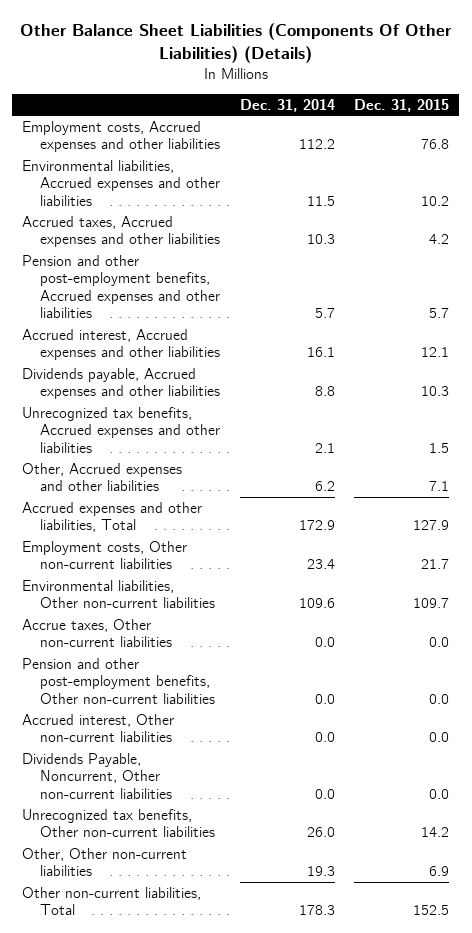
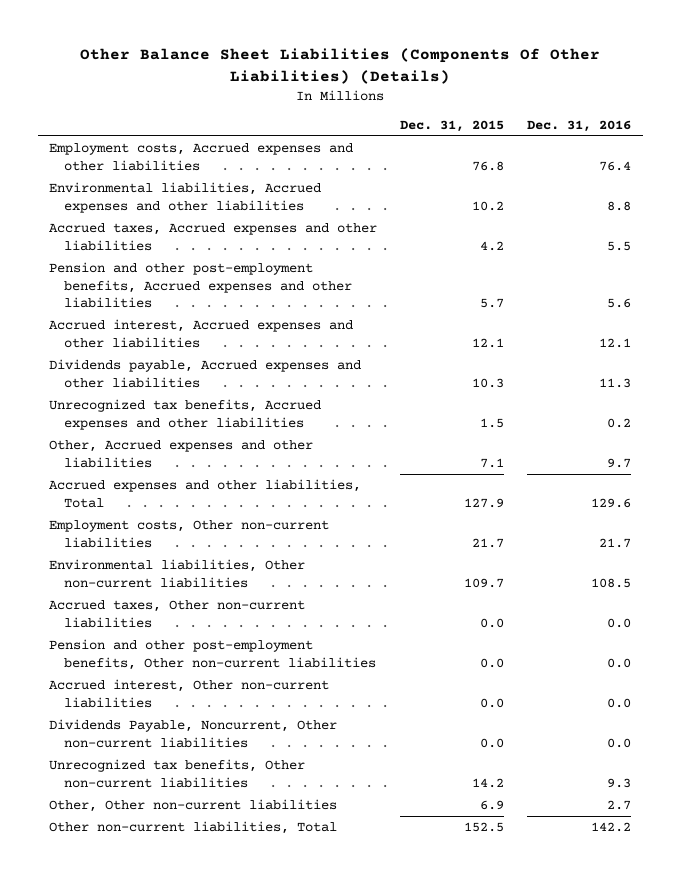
[239,98,335,112] Dec. 31, 2014 -> none
none -> [527,119,632,132] Dec. 31, 2016
[22,618,173,648] Accrue taxes, Other non-current liabilities -> [49,600,306,628] Accrued taxes, Other non-current liabilities

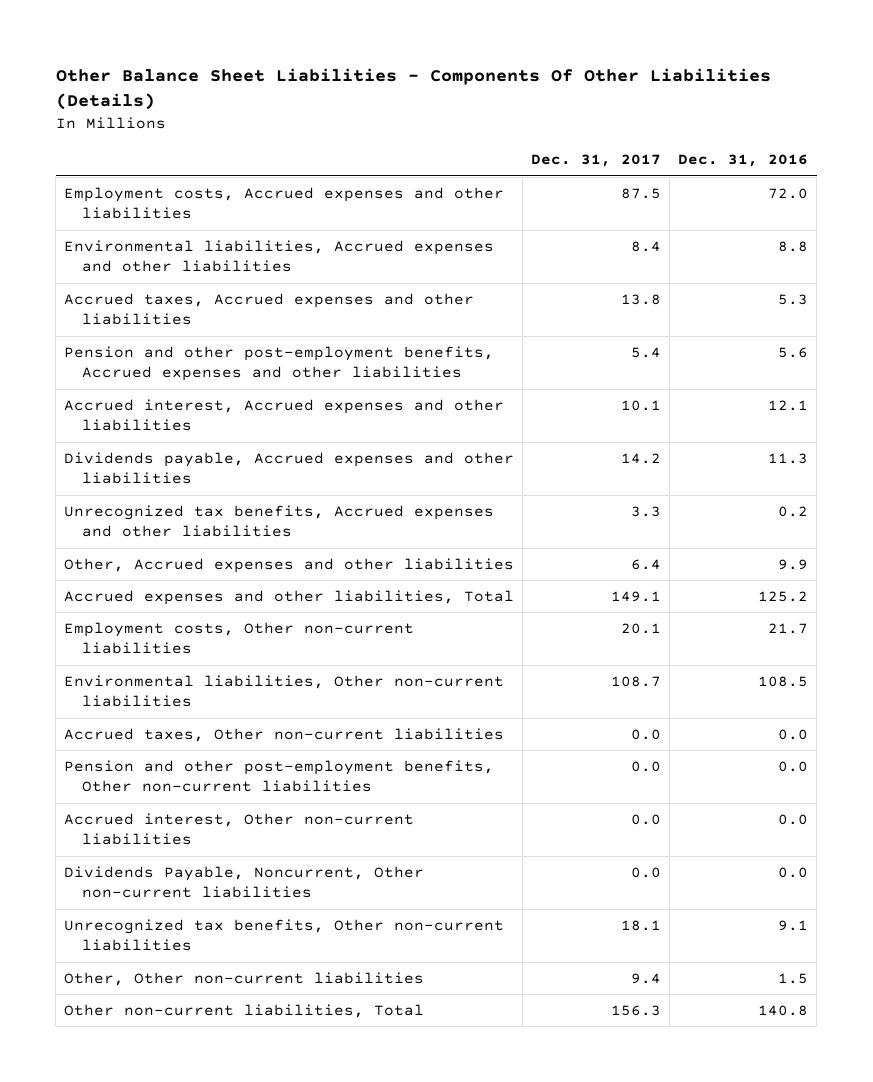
[80,48,601,84] Other Balance Sheet Liabilities (Components Of Other Liabilities) (Details) -> [55,67,771,110] Other Balance Sheet Liabilities - Components Of Other Liabilities (Details)
[400,119,505,132] Dec. 31, 2015 -> none
none -> [531,154,662,168] Dec. 31, 2017
[599,160,632,171] 76.4 -> [768,187,809,199] 72.0
[607,240,632,251] 5.5 -> [778,293,809,305] 5.3
[607,457,632,468] 9.7 -> [778,558,809,570] 9.9
[591,497,632,508] 129.6 -> [758,590,809,602] 125.2
[607,777,632,788] 9.3 -> [778,919,809,931] 9.1
[607,800,632,811] 2.7 -> [778,972,809,984] 1.5
[591,822,632,833] 142.2 -> [758,1004,809,1016] 140.8

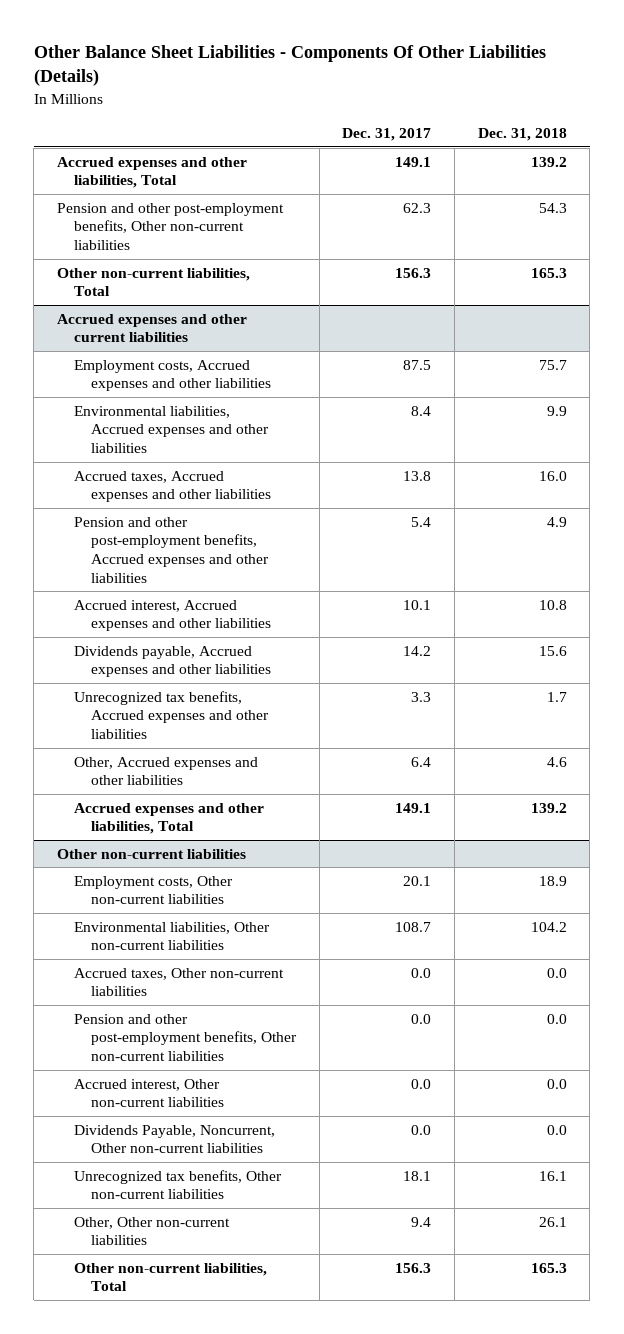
[678,154,809,168] Dec. 31, 2016 -> none
none -> [477,127,567,141] Dec. 31, 2018
none -> [57,156,248,189] Accrued expenses and other liabilities, Total
none -> [57,202,285,251] Pension and other post-employment benefits, Other non-current liabilities
none -> [57,267,251,297] Other non-current liabilities, Total
none -> [57,313,248,343] Accrued expenses and other current liabilities
none -> [57,848,247,859] Other non-current liabilities

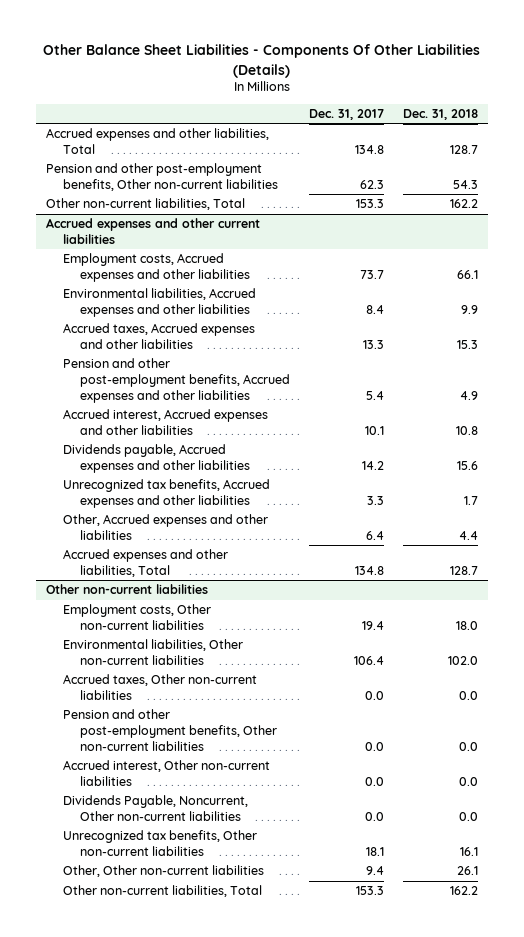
[395,156,432,167] 149.1 -> [355,144,385,154] 134.8
[530,156,567,167] 139.2 -> [450,144,479,154] 128.7
[395,267,432,278] 156.3 -> [356,199,385,209] 153.3
[530,267,567,278] 165.3 -> [450,199,479,209] 162.2
[403,359,432,370] 87.5 -> [360,269,385,279] 73.7
[538,359,567,370] 75.7 -> [457,269,479,279] 66.1
[403,470,432,481] 13.8 -> [363,339,385,349] 13.3
[538,470,567,481] 16.0 -> [457,339,479,349] 15.3
[546,756,567,767] 4.6 -> [459,530,479,540] 4.4
[395,802,432,813] 149.1 -> [355,565,385,575] 134.8
[530,802,567,813] 139.2 -> [450,565,479,575] 128.7
[403,875,432,886] 20.1 -> [362,620,385,630] 19.4
[538,875,567,886] 18.9 -> [456,620,479,630] 18.0
[395,921,432,932] 108.7 -> [354,655,385,665] 106.4
[530,921,567,932] 104.2 -> [448,655,479,665] 102.0
[395,1262,432,1273] 156.3 -> [356,886,385,896] 153.3
[530,1262,567,1273] 165.3 -> [450,886,479,896] 162.2

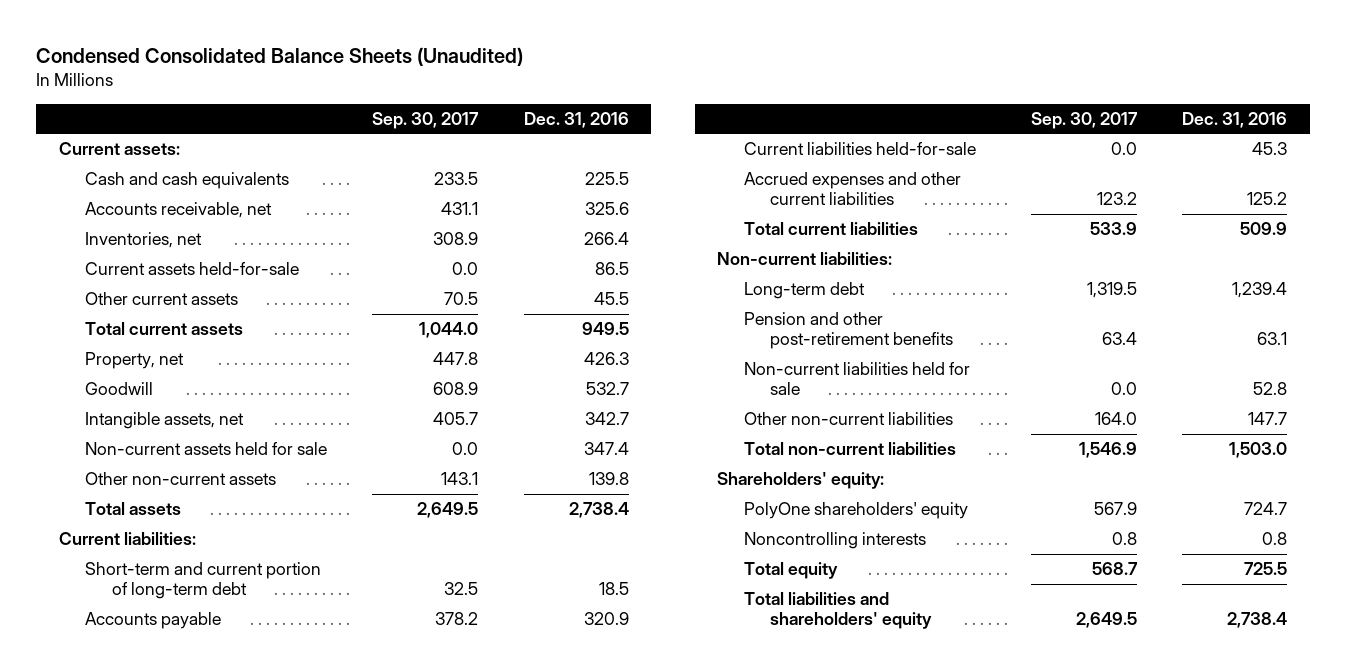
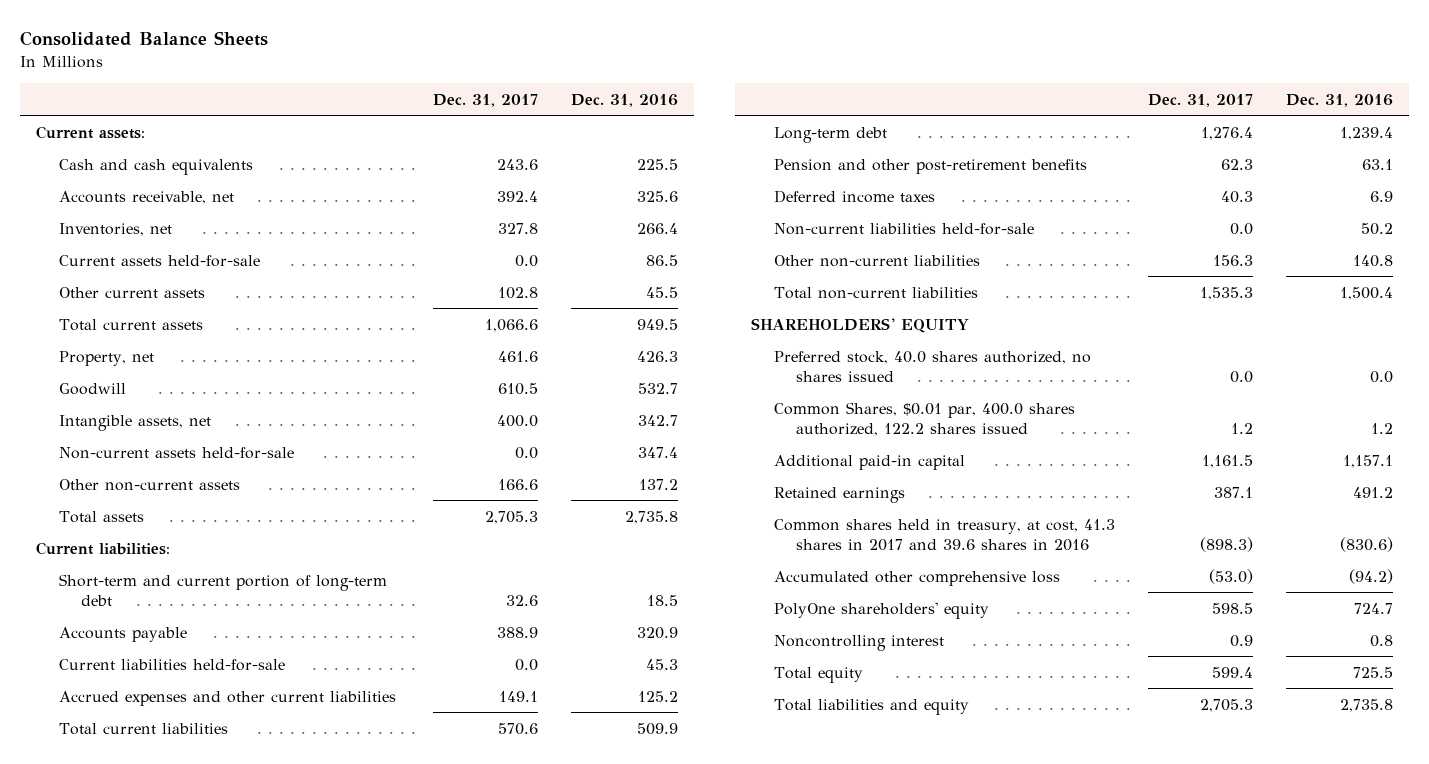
[36,46,524,66] Condensed Consolidated Balance Sheets (Unaudited) -> [19,30,268,46] Consolidated Balance Sheets
[372,111,480,129] Sep. 30, 2017 -> none
none -> [432,93,538,107] Dec. 31, 2017
[85,442,328,456] Non-current assets held for sale -> [58,446,294,459] Non-current assets held-for-sale
[588,472,629,486] 139.8 -> [638,478,678,490] 137.2
[568,502,629,519] 2,738.4 -> [624,510,678,524] 2,735.8
[717,252,893,266] Non-current liabilities: -> none
none -> [773,189,935,203] Deferred income taxes
[743,362,970,396] Non-current liabilities held for sale -> [773,222,1034,235] Non-current liabilities held-for-sale
[1253,382,1288,396] 52.8 -> [1360,222,1393,235] 50.2
[1248,412,1288,426] 147.7 -> [1352,254,1393,267] 140.8
[1229,442,1288,459] 1,503.0 -> [1339,286,1393,300] 1,500.4
[717,472,885,490] Shareholders' equity: -> [751,317,970,333] SHAREHOLDERS' EQUITY
none -> [773,350,1091,382] Preferred stock, 40.0 shares authorized, no shares issued
none -> [773,401,1075,436] Common Shares, $0.01 par, 400.0 shares authorized, 122.2 shares issued
none -> [773,454,965,470] Additional paid-in capital
none -> [773,486,905,503] Retained earnings
none -> [773,518,1115,551] Common shares held in treasury, at cost, 41.3 shares in 2017 and 39.6 shares in 2016
none -> [773,570,1060,586] Accumulated other comprehensive loss
[743,532,926,550] Noncontrolling interests -> [773,634,944,651] Noncontrolling interest
[743,592,933,630] Total liabilities and shareholders' equity -> [773,698,969,715] Total liabilities and equity
[1227,612,1288,629] 2,738.4 -> [1339,698,1393,712] 2,735.8

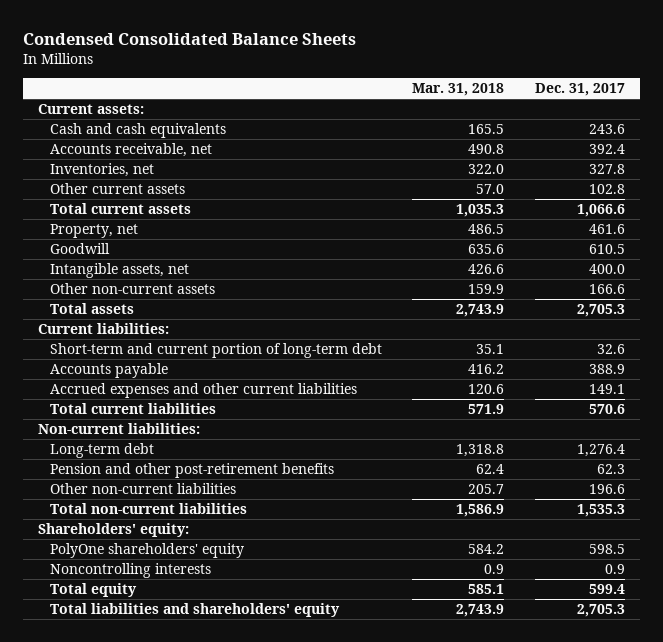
[19,30,268,46] Consolidated Balance Sheets -> [22,32,356,45] Condensed Consolidated Balance Sheets
[570,93,678,107] Dec. 31, 2016 -> none
none -> [412,83,505,97] Mar. 31, 2018
[58,254,260,267] Current assets held-for-sale -> none
[58,446,294,459] Non-current assets held-for-sale -> none
[58,658,285,671] Current liabilities held-for-sale -> none
none -> [37,423,200,435] Non-current liabilities:
[773,189,935,203] Deferred income taxes -> none
[773,222,1034,235] Non-current liabilities held-for-sale -> none
[1212,254,1253,266] 156.3 -> [588,484,625,495] 196.6
[773,350,1091,382] Preferred stock, 40.0 shares authorized, no shares issued -> none
[773,401,1075,436] Common Shares, $0.01 par, 400.0 shares authorized, 122.2 shares issued -> none
[773,454,965,470] Additional paid-in capital -> none
[773,486,905,503] Retained earnings -> none
[773,518,1115,551] Common shares held in treasury, at cost, 41.3 shares in 2017 and 39.6 shares in 2016 -> none
[773,570,1060,586] Accumulated other comprehensive loss -> none
[751,317,970,333] SHAREHOLDERS' EQUITY -> [37,523,189,538] Shareholders' equity:
[773,634,944,651] Noncontrolling interest -> [50,563,212,579] Noncontrolling interests
[773,698,969,715] Total liabilities and equity -> [50,603,341,618] Total liabilities and shareholders' equity

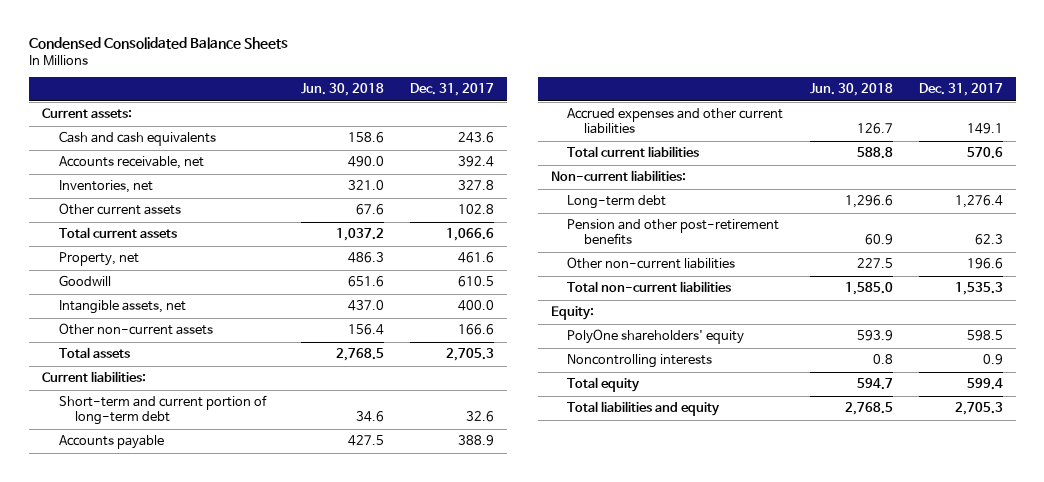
[412,83,505,97] Mar. 31, 2018 -> none
none -> [300,83,384,97] Jun. 30, 2018
[37,523,189,538] Shareholders' equity: -> [550,306,594,321] Equity:
[50,603,341,618] Total liabilities and shareholders' equity -> [567,401,721,417] Total liabilities and equity

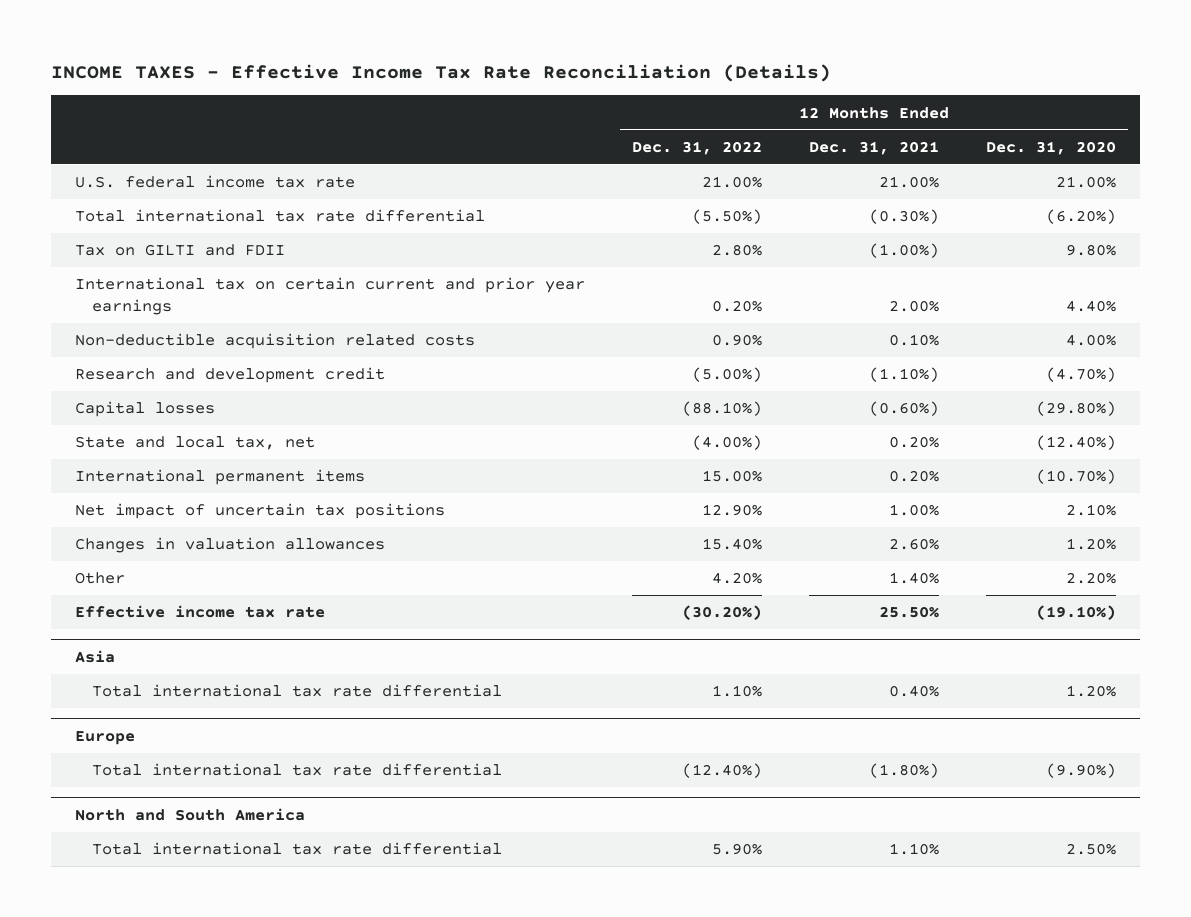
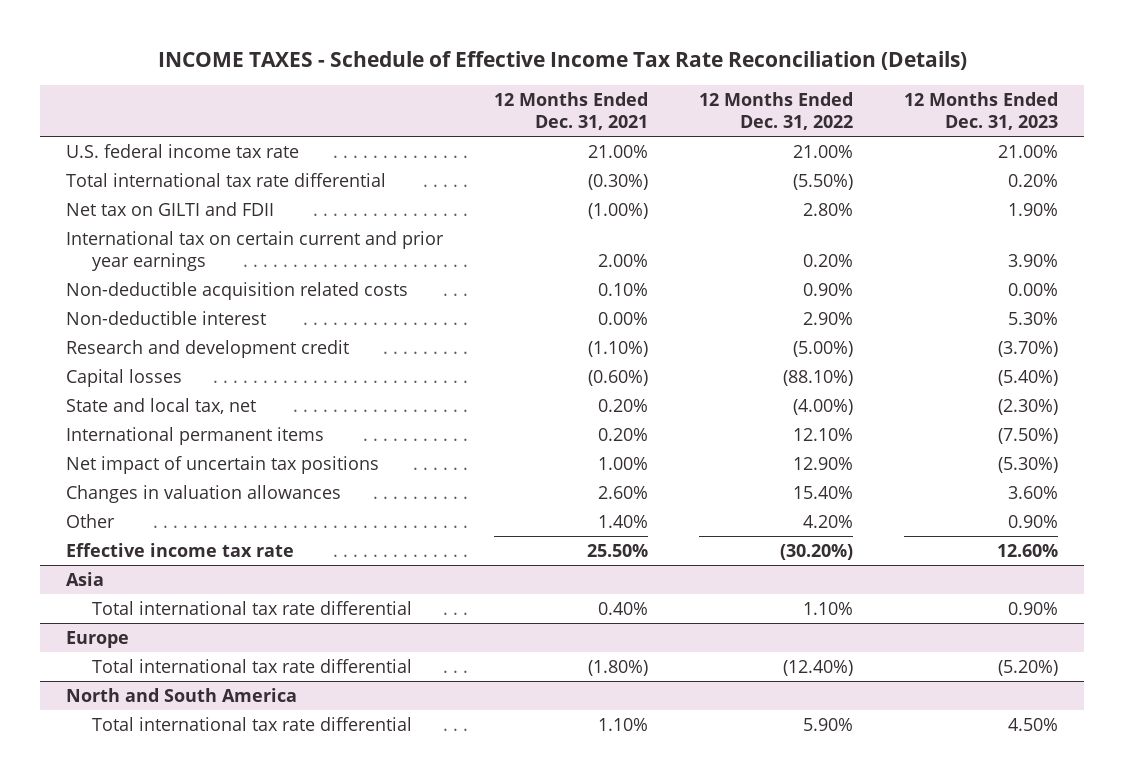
[51,64,832,83] INCOME TAXES - Effective Income Tax Rate Reconciliation (Details) -> [157,51,967,71] INCOME TAXES - Schedule of Effective Income Tax Rate Reconciliation (Details)
[986,140,1117,155] Dec. 31, 2020 -> none
none -> [904,92,1059,130] 12 Months Ended Dec. 31, 2023
[74,244,285,257] Tax on GILTI and FDII -> [65,201,274,216] Net tax on GILTI and FDII
none -> [65,310,266,325] Non-deductible interest
[702,470,763,483] 15.00% -> [792,427,853,441] 12.10%

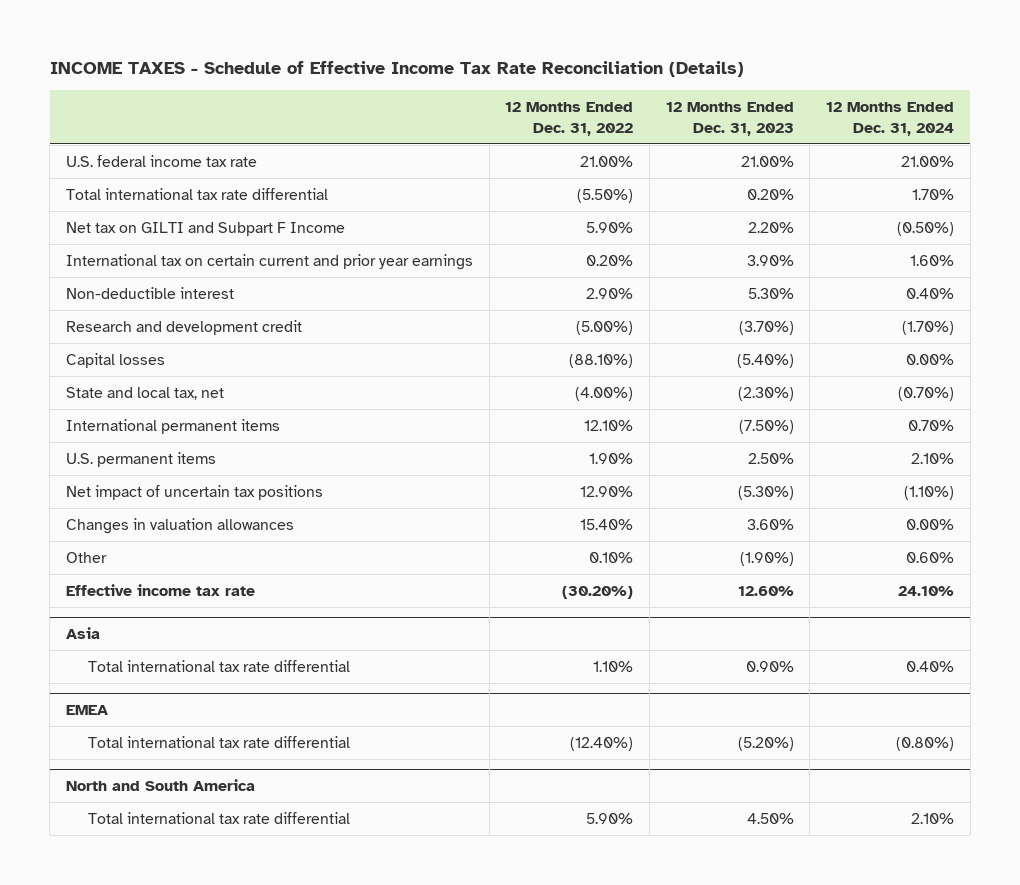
[493,92,648,130] 12 Months Ended Dec. 31, 2021 -> none
none -> [826,102,955,136] 12 Months Ended Dec. 31, 2024
[65,201,274,216] Net tax on GILTI and FDII -> [65,221,345,236] Net tax on GILTI and Subpart F Income
[802,202,853,216] 2.80% -> [586,221,634,233] 5.90%
[1008,202,1059,216] 1.90% -> [747,221,794,233] 2.20%
[65,281,408,300] Non-deductible acquisition related costs -> none
none -> [65,451,216,467] U.S. permanent items
[802,514,853,528] 4.20% -> [589,551,634,563] 0.10%
[1008,514,1059,528] 0.90% -> [739,551,794,566] (1.90%)
[65,630,129,648] Europe -> [65,705,108,716] EMEA

